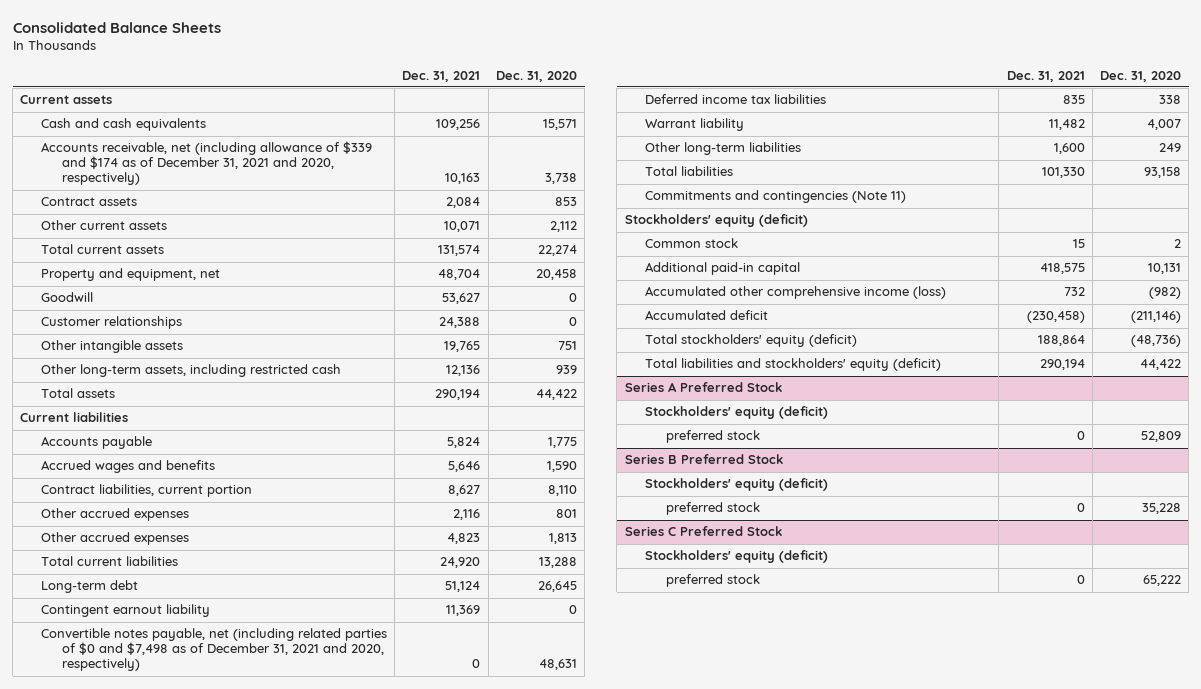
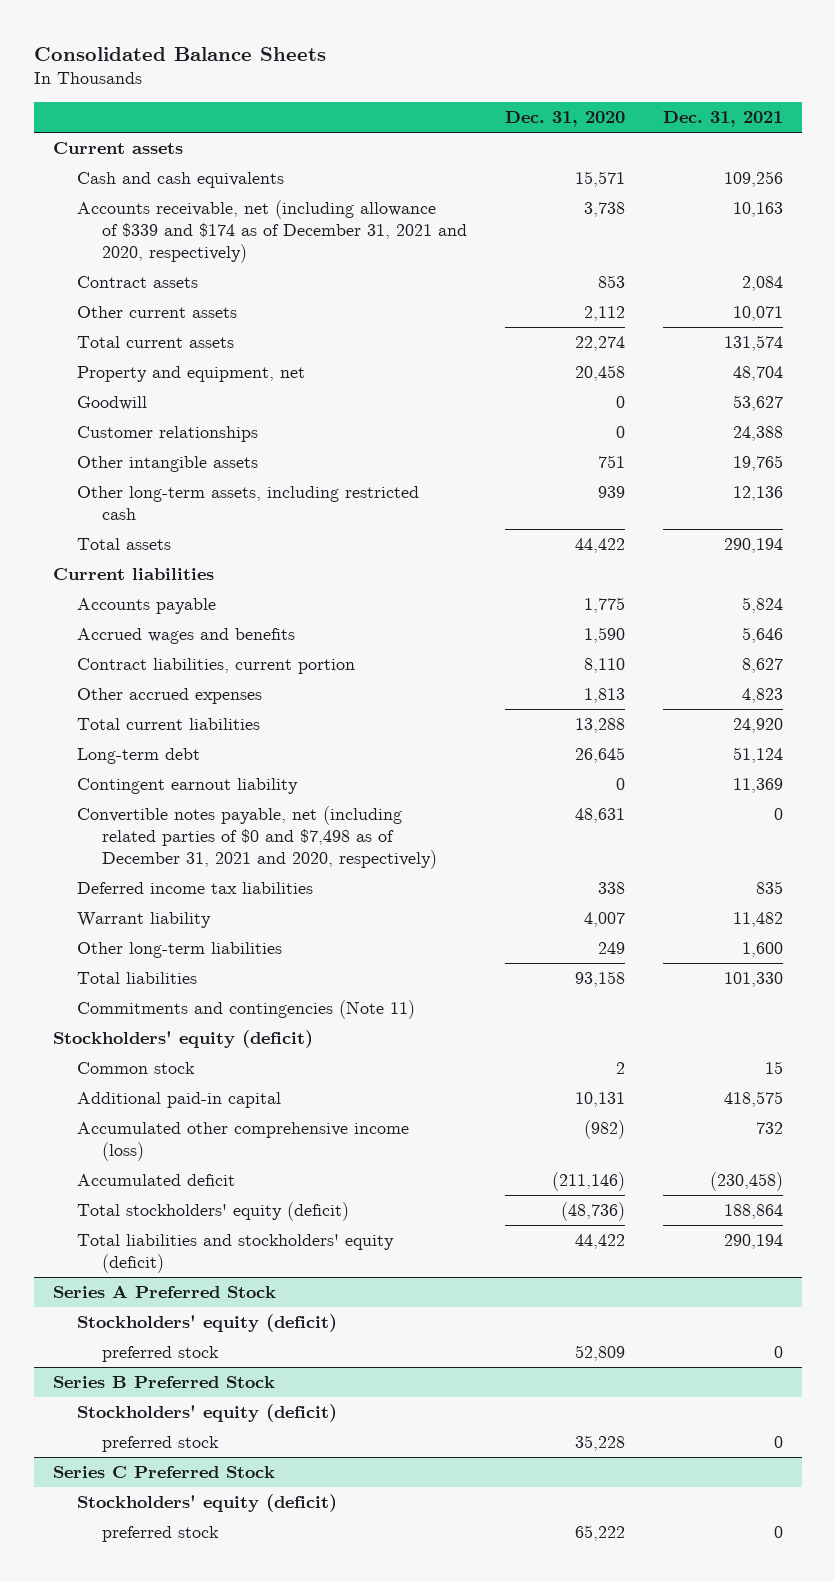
[41,508,190,522] Other accrued expenses -> none

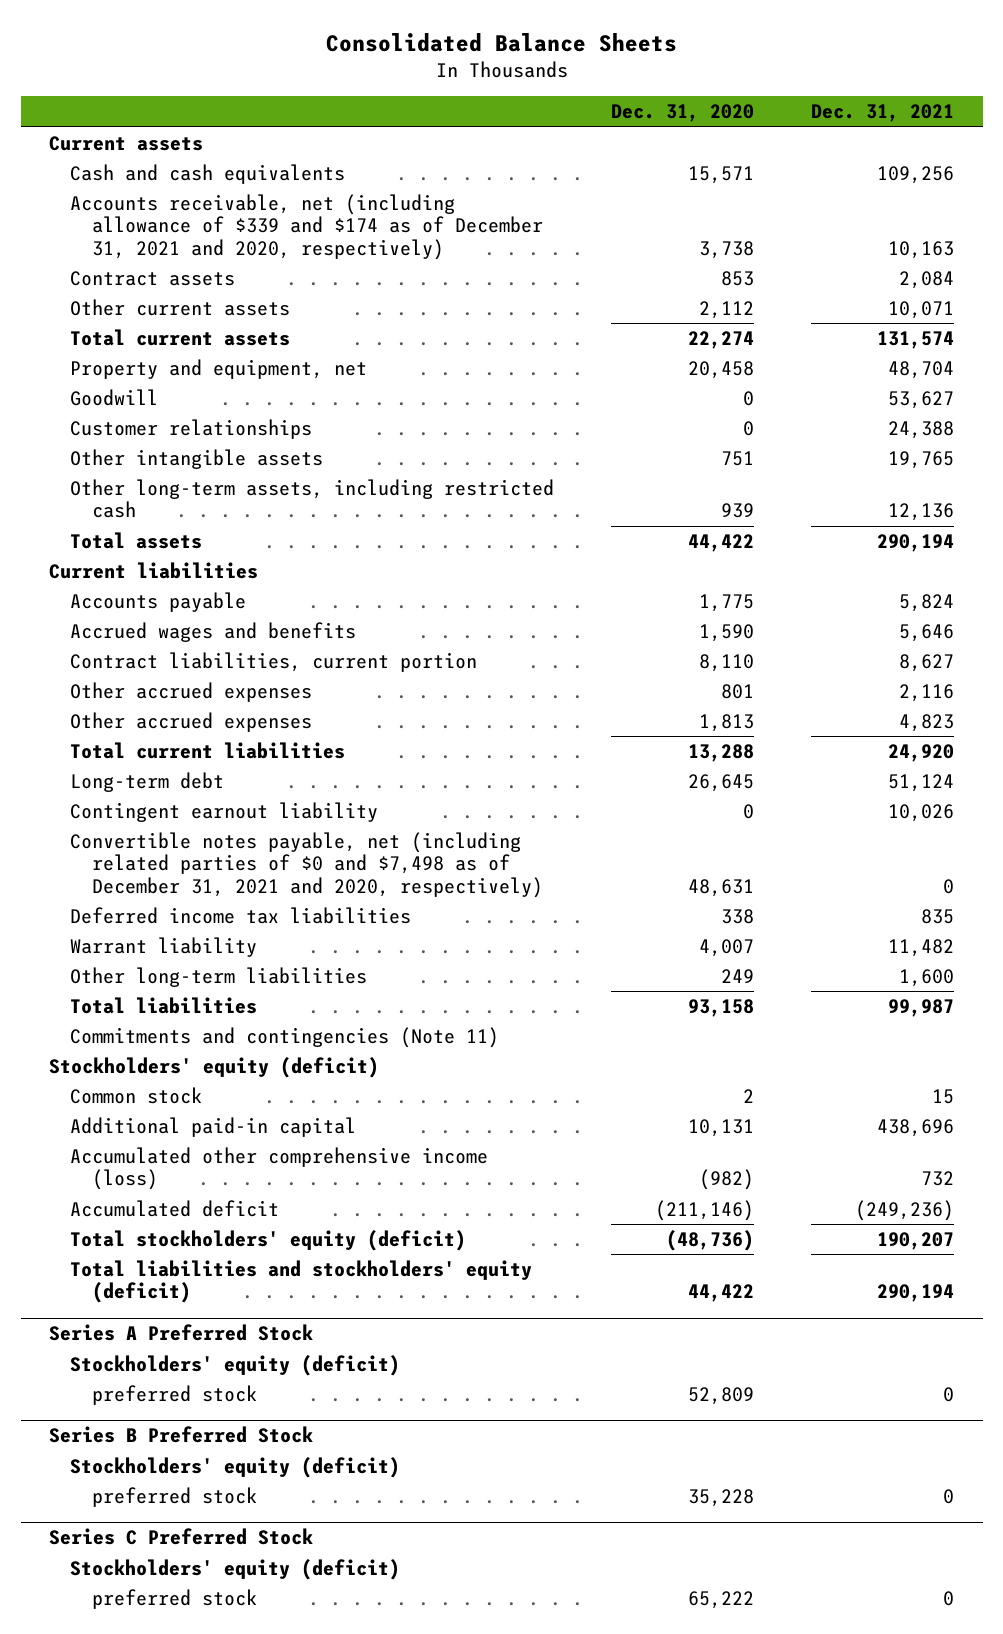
none -> [70,681,313,702] Other accrued expenses
[732,778,783,794] 11,369 -> [888,803,955,822] 10,026
[723,972,783,988] 101,330 -> [888,998,955,1017] 99,987
[723,1091,783,1108] 418,575 -> [877,1118,955,1137] 438,696
[709,1172,783,1192] (230,458) -> [855,1199,955,1221] (249,236)
[723,1204,783,1220] 188,864 -> [877,1231,955,1250] 190,207

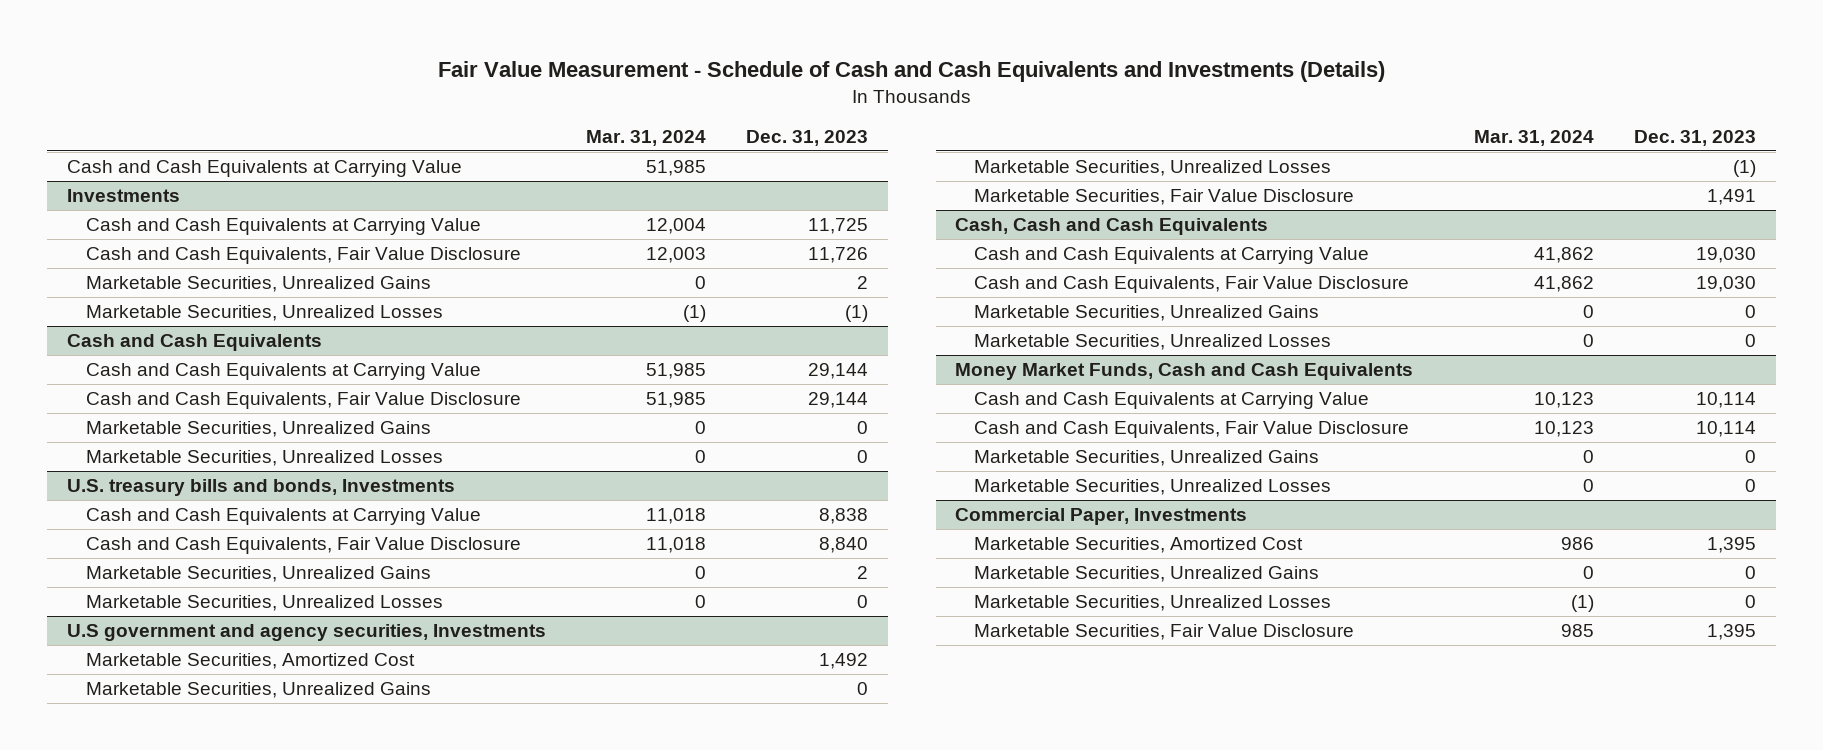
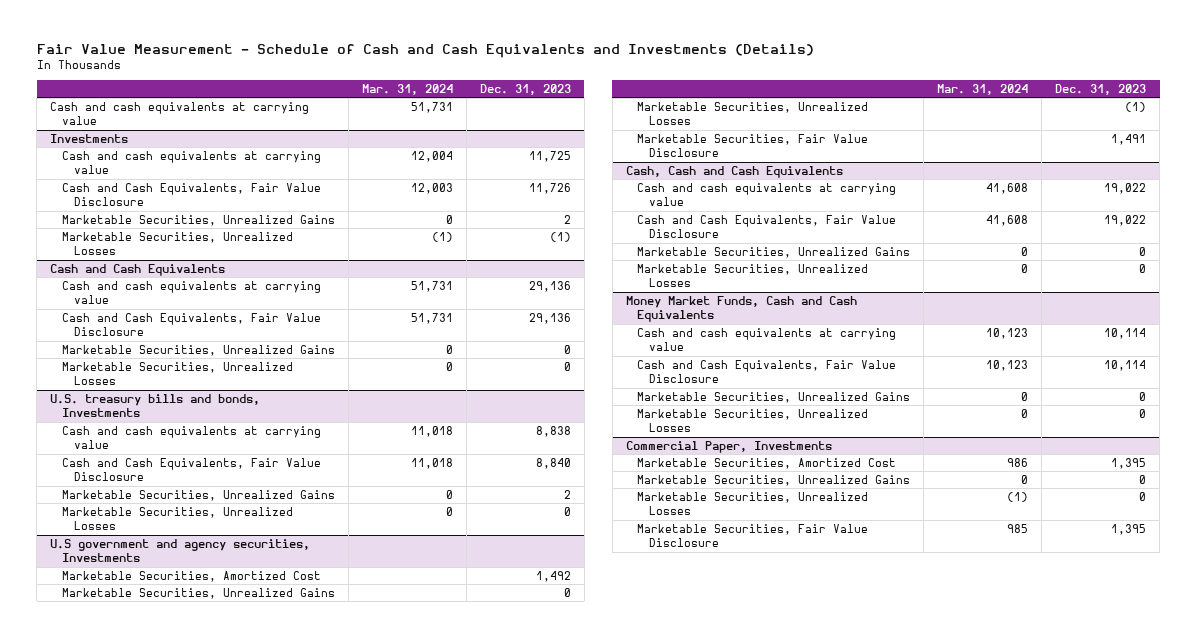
[66,160,462,178] Cash and Cash Equivalents at Carrying Value -> [50,101,310,126] Cash and cash equivalents at carrying value
[645,160,706,177] 51,985 -> [410,101,453,113] 51,731
[85,218,481,236] Cash and Cash Equivalents at Carrying Value -> [61,150,321,175] Cash and cash equivalents at carrying value
[85,363,481,381] Cash and Cash Equivalents at Carrying Value -> [61,280,321,305] Cash and cash equivalents at carrying value
[645,363,706,380] 51,985 -> [410,280,453,292] 51,731
[807,363,868,380] 29,144 -> [528,280,571,292] 29,136
[645,392,706,409] 51,985 -> [410,312,453,324] 51,731
[807,392,868,409] 29,144 -> [528,312,571,324] 29,136
[85,508,481,526] Cash and Cash Equivalents at Carrying Value -> [61,425,321,450] Cash and cash equivalents at carrying value
[974,247,1370,265] Cash and Cash Equivalents at Carrying Value -> [637,182,897,207] Cash and cash equivalents at carrying value
[1534,247,1595,264] 41,862 -> [986,182,1029,194] 41,608
[1696,247,1757,264] 19,030 -> [1104,182,1147,194] 19,022
[1534,276,1595,293] 41,862 -> [986,214,1029,226] 41,608
[1696,276,1757,293] 19,030 -> [1104,214,1147,226] 19,022
[974,392,1370,410] Cash and Cash Equivalents at Carrying Value -> [637,327,897,352] Cash and cash equivalents at carrying value

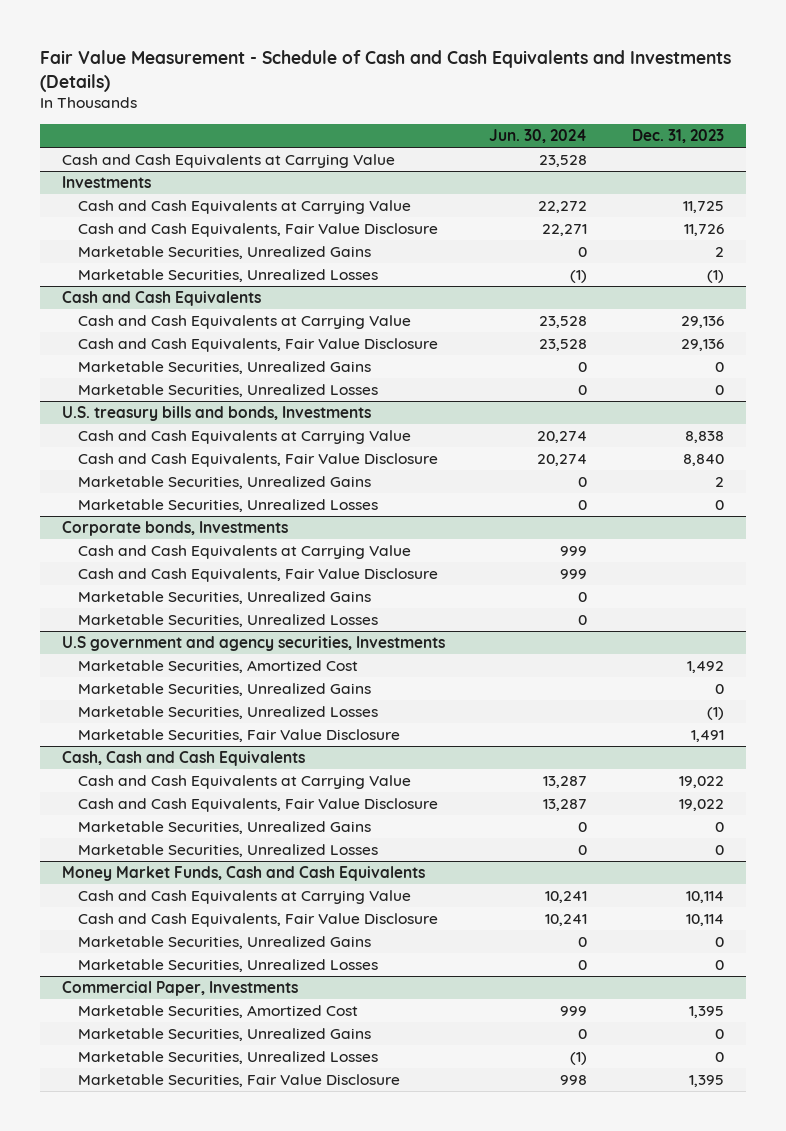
[361,84,453,96] Mar. 31, 2024 -> none
none -> [489,128,588,143] Jun. 30, 2024
[50,101,310,126] Cash and cash equivalents at carrying value -> [61,154,395,169] Cash and Cash Equivalents at Carrying Value
[61,150,321,175] Cash and cash equivalents at carrying value -> [77,200,411,215] Cash and Cash Equivalents at Carrying Value
[61,280,321,305] Cash and cash equivalents at carrying value -> [77,315,411,330] Cash and Cash Equivalents at Carrying Value
[61,425,321,450] Cash and cash equivalents at carrying value -> [77,430,411,445] Cash and Cash Equivalents at Carrying Value
none -> [61,521,288,537] Corporate bonds, Investments
none -> [77,545,411,560] Cash and Cash Equivalents at Carrying Value
none -> [77,568,438,583] Cash and Cash Equivalents, Fair Value Disclosure
none -> [77,591,371,605] Marketable Securities, Unrealized Gains
none -> [77,614,378,628] Marketable Securities, Unrealized Losses
[637,182,897,207] Cash and cash equivalents at carrying value -> [77,775,411,790] Cash and Cash Equivalents at Carrying Value
[637,327,897,352] Cash and cash equivalents at carrying value -> [77,890,411,905] Cash and Cash Equivalents at Carrying Value

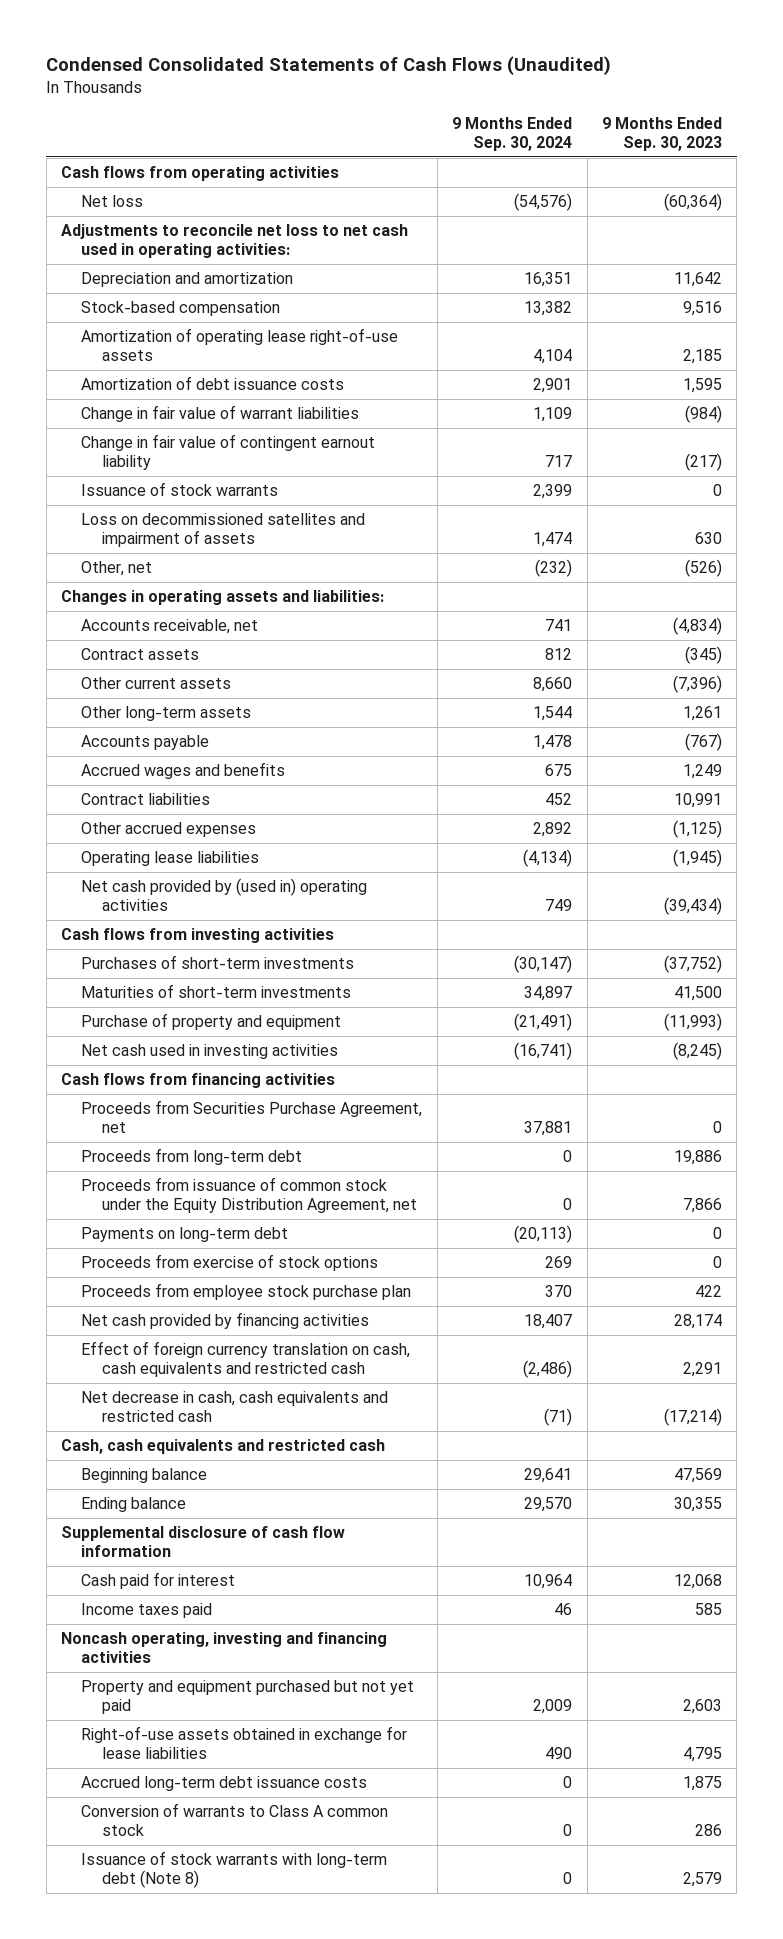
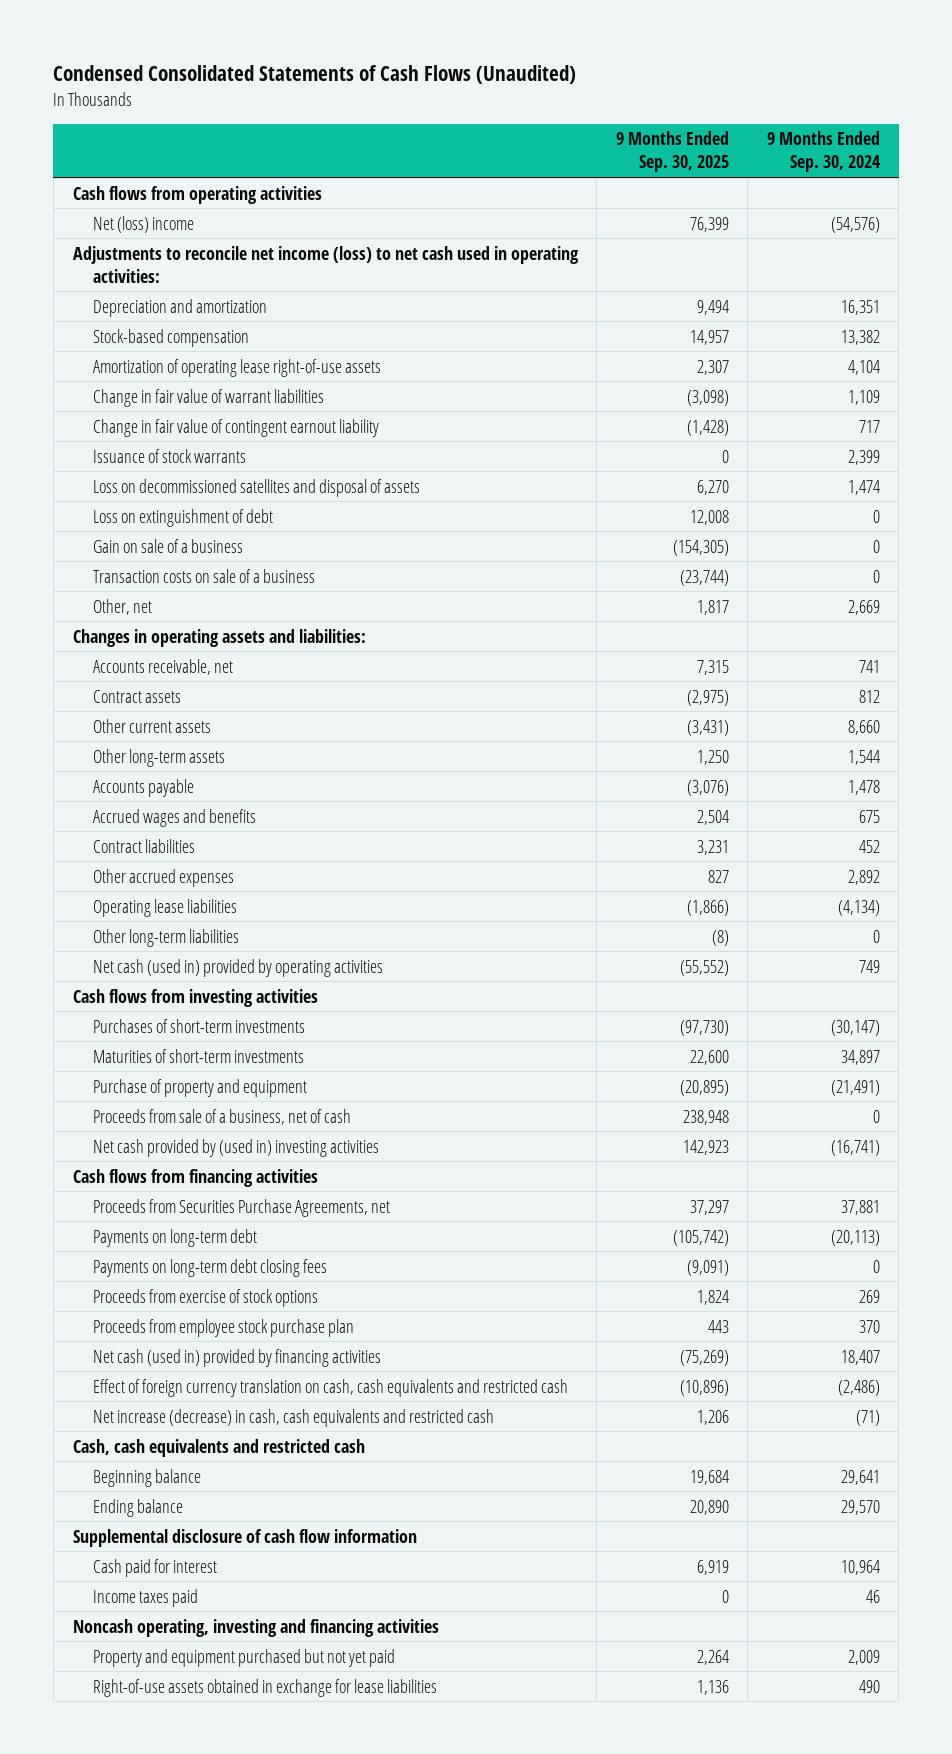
[601,117,722,152] 9 Months Ended Sep. 30, 2023 -> none
none -> [615,131,729,173] 9 Months Ended Sep. 30, 2025
[81,195,144,208] Net loss -> [93,215,195,233] Net (loss) income
[61,224,409,258] Adjustments to reconcile net loss to net cash used in operating activities: -> [72,245,579,283] Adjustments to reconcile net income (loss) to net cash used in operating activities:
[81,376,345,391] Amortization of debt issuance costs -> none
[81,513,366,547] Loss on decommissioned satellites and impairment of assets -> [93,478,421,497] Loss on decommissioned satellites and disposal of assets
none -> [93,508,274,527] Loss on extinguishment of debt
none -> [93,538,244,553] Gain on sale of a business
none -> [93,568,316,583] Transaction costs on sale of a business
[535,559,573,578] (232) -> [847,599,880,615] 2,669
none -> [93,928,240,947] Other long-term liabilities
[81,878,368,911] Net cash provided by (used in) operating activities -> [93,958,384,977] Net cash (used in) provided by operating activities
none -> [93,1108,352,1125] Proceeds from sale of a business, net of cash
[81,1044,339,1060] Net cash used in investing activities -> [93,1138,380,1157] Net cash provided by (used in) investing activities
[81,1100,423,1133] Proceeds from Securities Purchase Agreement, net -> none
[81,1148,303,1166] Proceeds from long-term debt -> none
[81,1177,417,1213] Proceeds from issuance of common stock under the Equity Distribution Agreement, net -> [93,1198,391,1217] Proceeds from Securities Purchase Agreements, net
[563,1197,573,1210] 0 -> [840,1199,880,1215] 37,881
none -> [93,1258,328,1277] Payments on long-term debt closing fees
[81,1312,370,1330] Net cash provided by financing activities -> [93,1348,382,1367] Net cash (used in) provided by financing activities
[81,1391,389,1422] Net decrease in cash, cash equivalents and restricted cash -> [93,1408,495,1427] Net increase (decrease) in cash, cash equivalents and restricted cash
[81,1776,368,1792] Accrued long-term debt issuance costs -> none
[81,1803,389,1836] Conversion of warrants to Class A common stock -> none
[81,1851,388,1888] Issuance of stock warrants with long-term debt (Note 8) -> none

